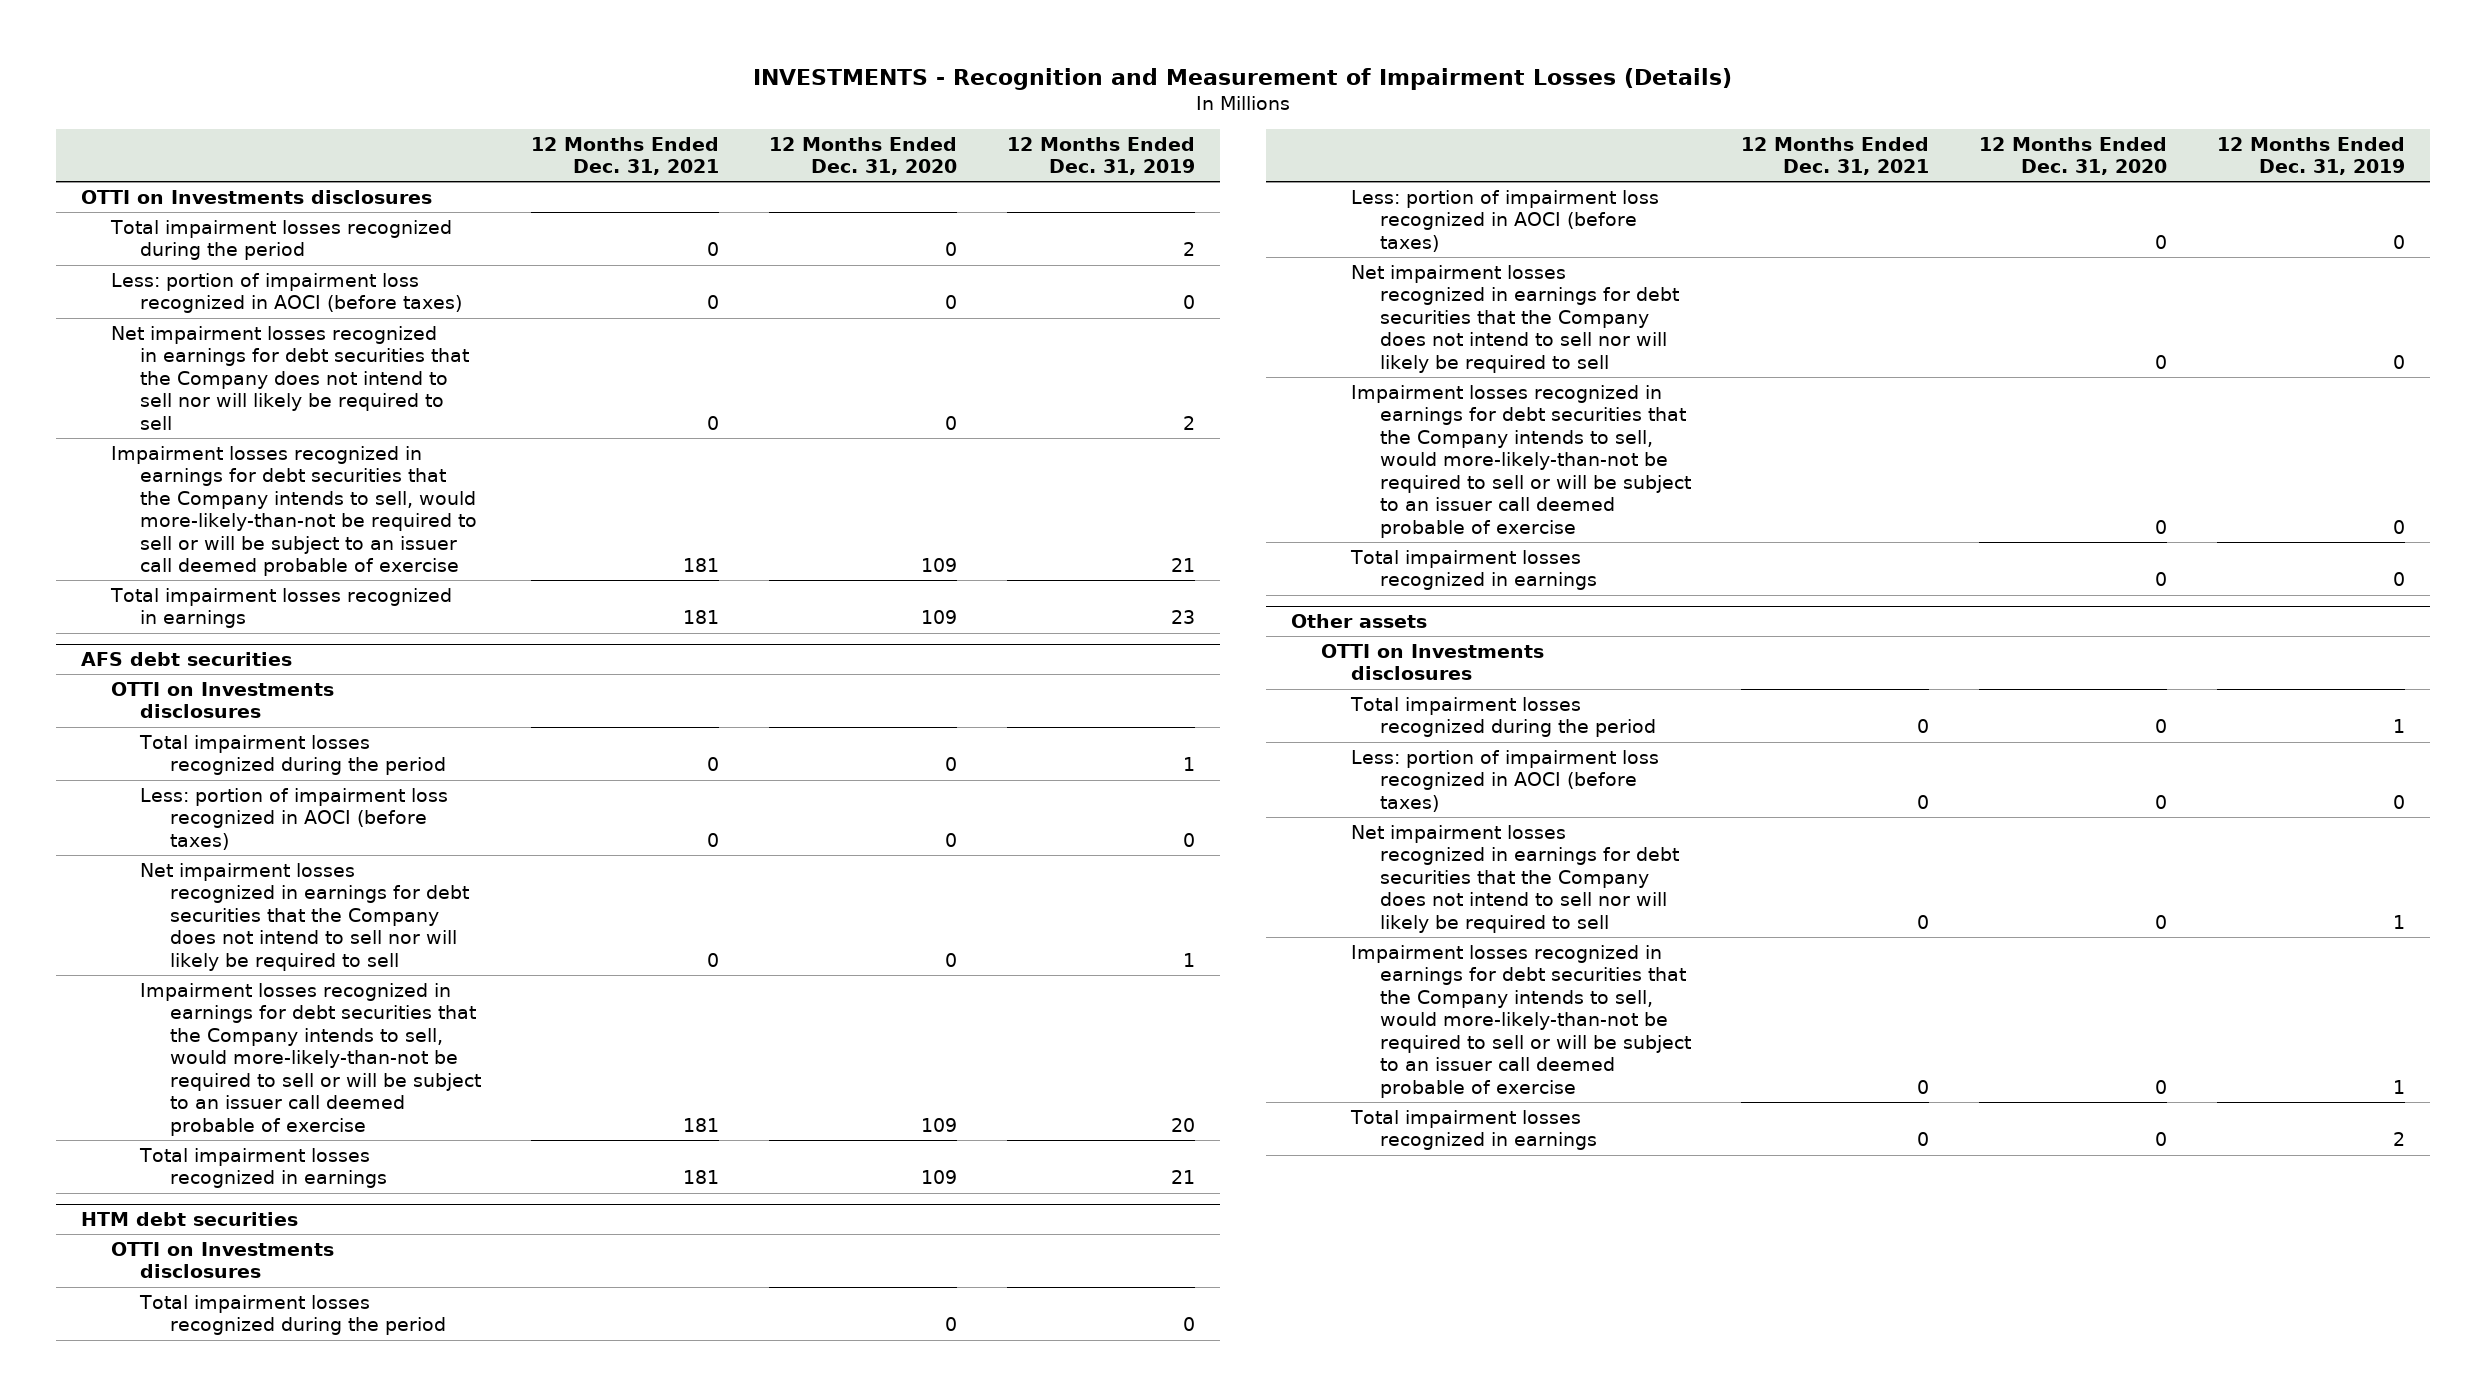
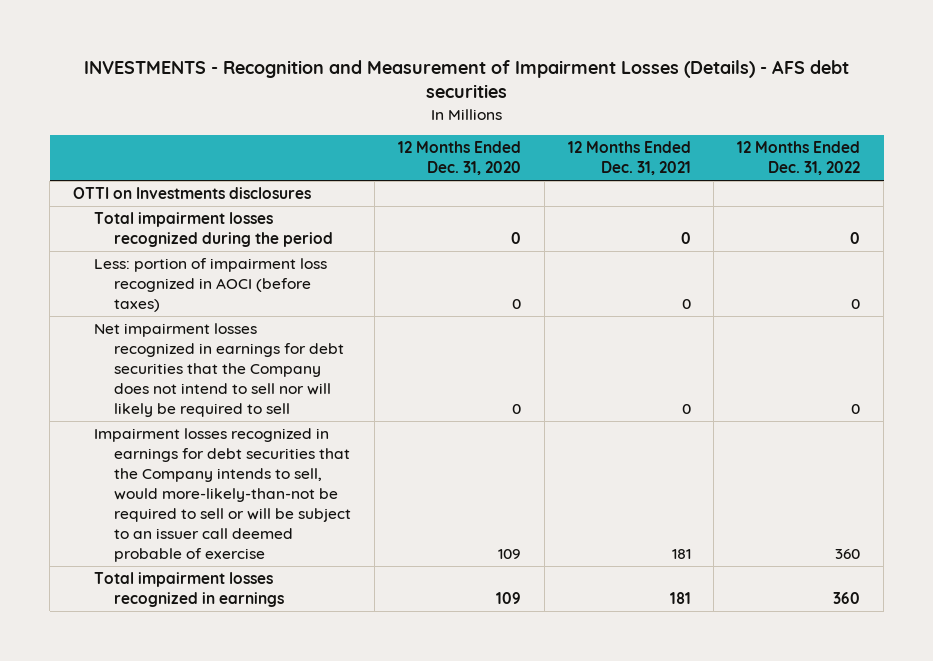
[753,68,1733,91] INVESTMENTS - Recognition and Measurement of Impairment Losses (Details) -> [83,60,849,99] INVESTMENTS - Recognition and Measurement of Impairment Losses (Details) - AFS debt securities
[1006,136,1195,176] 12 Months Ended Dec. 31, 2019 -> none
none -> [737,141,861,176] 12 Months Ended Dec. 31, 2022
[81,652,293,667] AFS debt securities -> none
[110,681,334,719] OTTI on Investments disclosures -> none
[139,734,446,776] Total impairment losses recognized during the period -> none
[140,787,449,850] Less: portion of impairment loss recognized in AOCI (before taxes) -> none
[140,862,469,971] Net impairment losses recognized in earnings for debt securities that the Company does not intend to sell nor will likely be required to sell -> none
[140,982,481,1136] Impairment losses recognized in earnings for debt securities that the Company intends to sell, would more-likely-than-not be required to sell or will be subject to an issuer call deemed probable of exercise -> none
[139,1147,387,1189] Total impairment losses recognized in earnings -> none
[81,1212,299,1227] HTM debt securities -> none
[110,1241,334,1279] OTTI on Investments disclosures -> none
[139,1294,446,1336] Total impairment losses recognized during the period -> none
[1350,189,1659,252] Less: portion of impairment loss recognized in AOCI (before taxes) -> none
[1350,264,1680,373] Net impairment losses recognized in earnings for debt securities that the Company does not intend to sell nor will likely be required to sell -> none
[1350,384,1692,538] Impairment losses recognized in earnings for debt securities that the Company intends to sell, would more-likely-than-not be required to sell or will be subject to an issuer call deemed probable of exercise -> none
[1349,549,1598,591] Total impairment losses recognized in earnings -> none
[1291,614,1428,629] Other assets -> none
[1321,643,1545,681] OTTI on Investments disclosures -> none
[1349,696,1657,738] Total impairment losses recognized during the period -> none
[1350,749,1659,812] Less: portion of impairment loss recognized in AOCI (before taxes) -> none
[1350,824,1680,933] Net impairment losses recognized in earnings for debt securities that the Company does not intend to sell nor will likely be required to sell -> none
[1350,944,1692,1098] Impairment losses recognized in earnings for debt securities that the Company intends to sell, would more-likely-than-not be required to sell or will be subject to an issuer call deemed probable of exercise -> none
[1349,1109,1598,1151] Total impairment losses recognized in earnings -> none

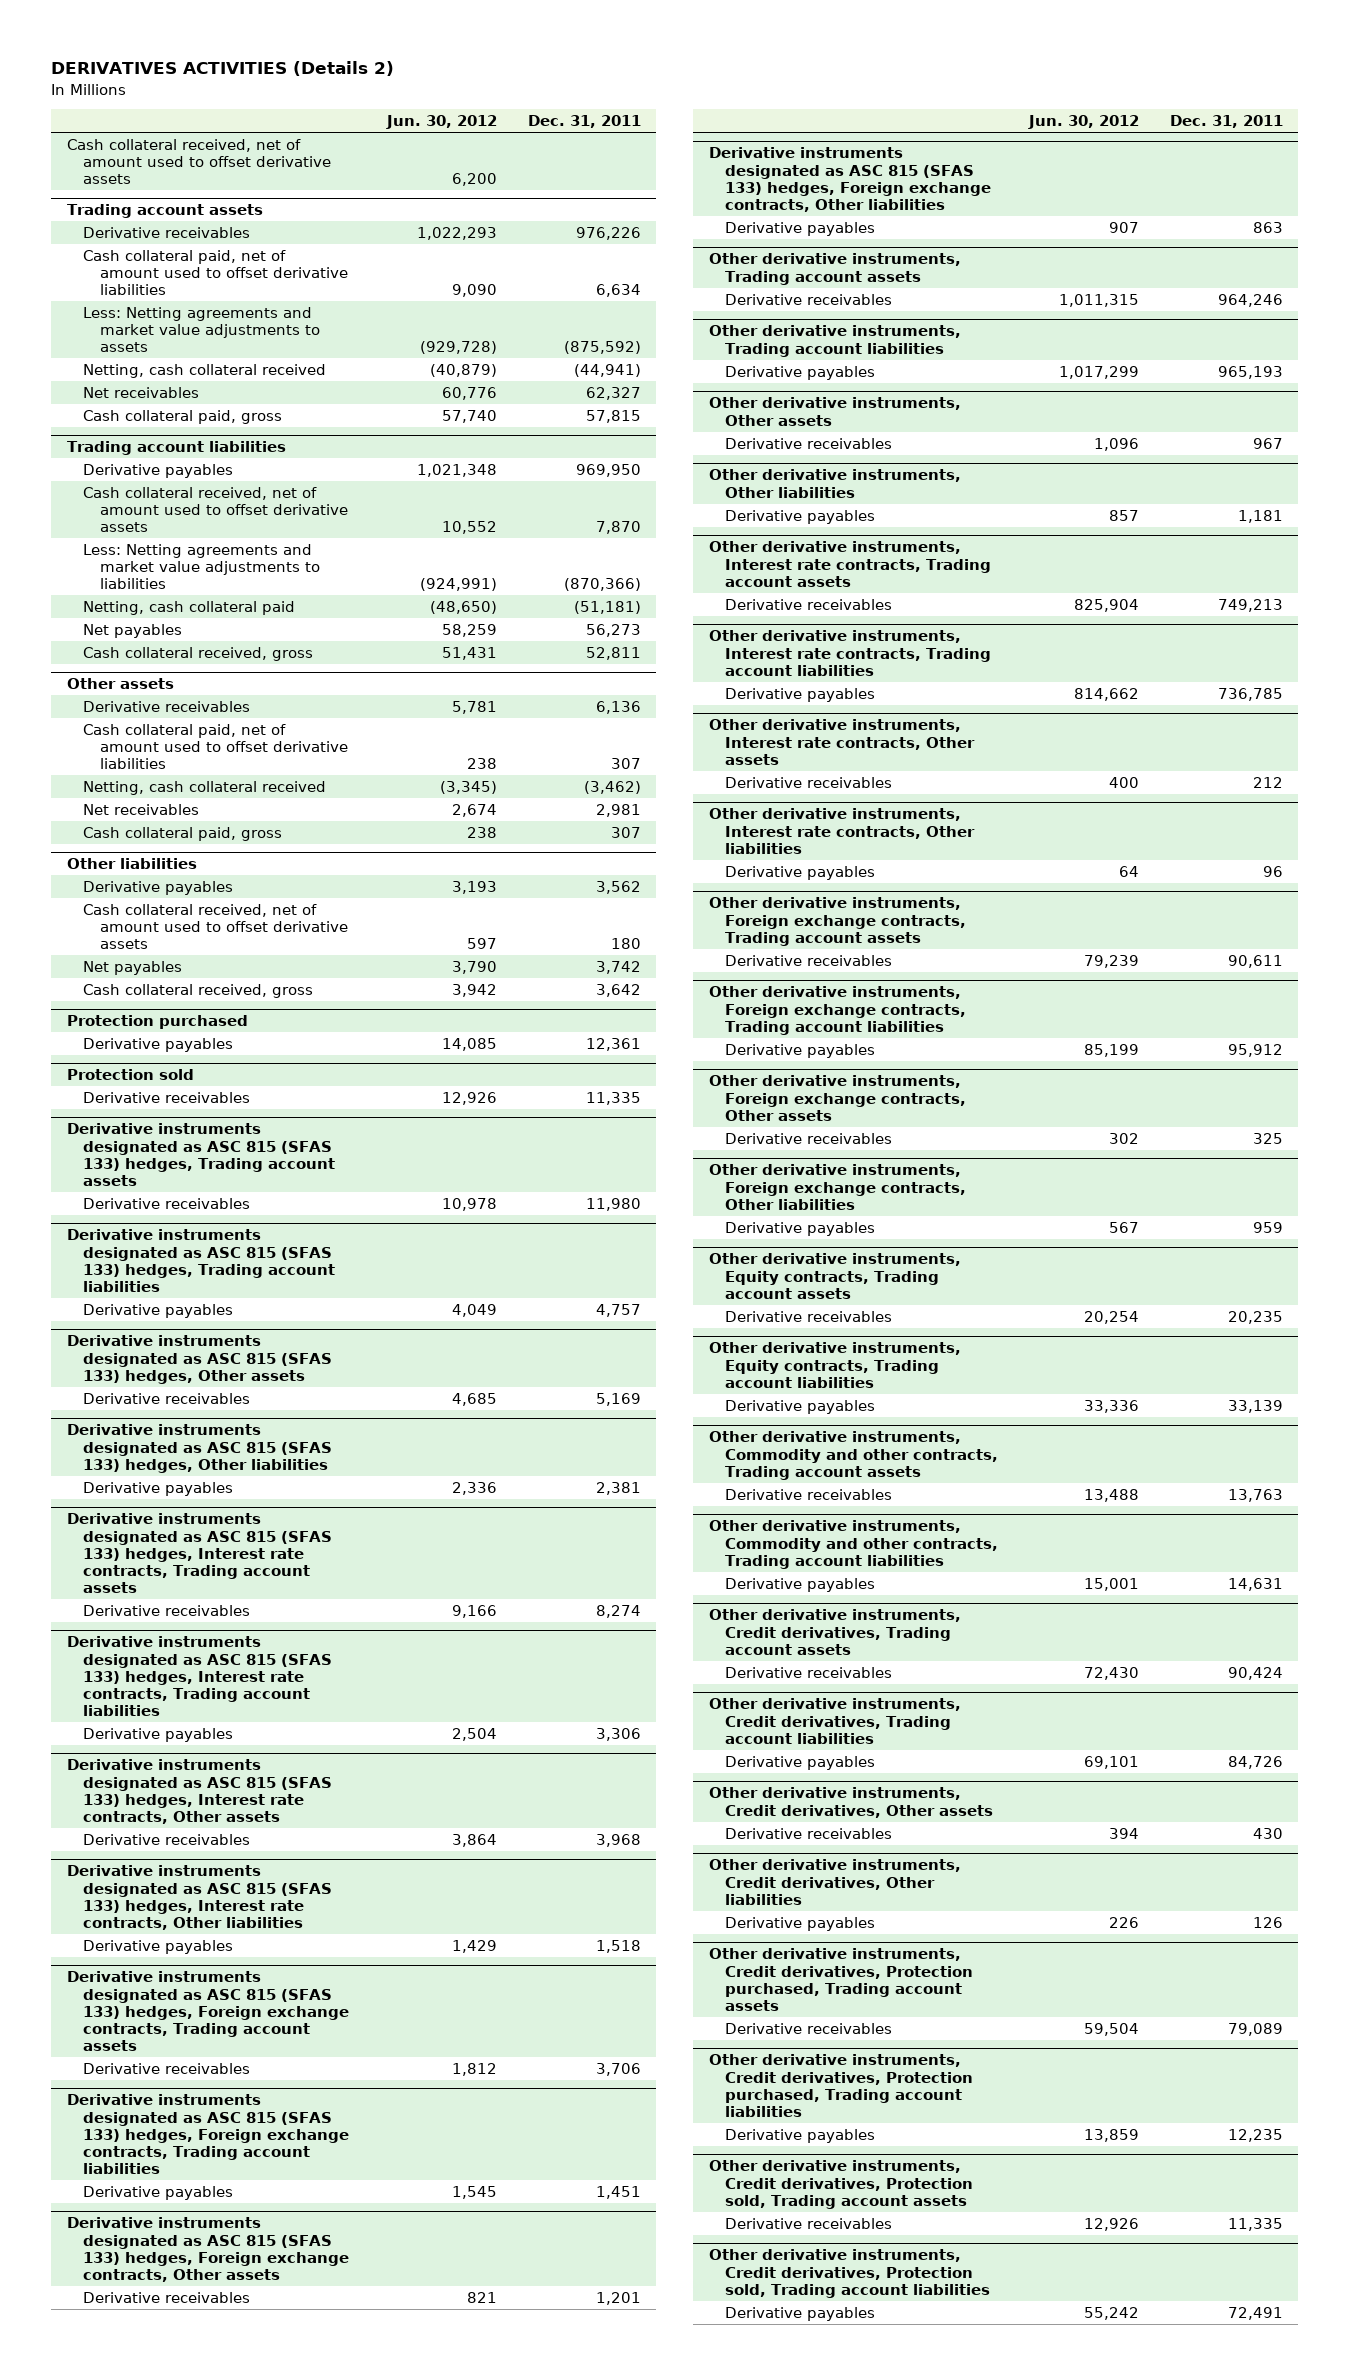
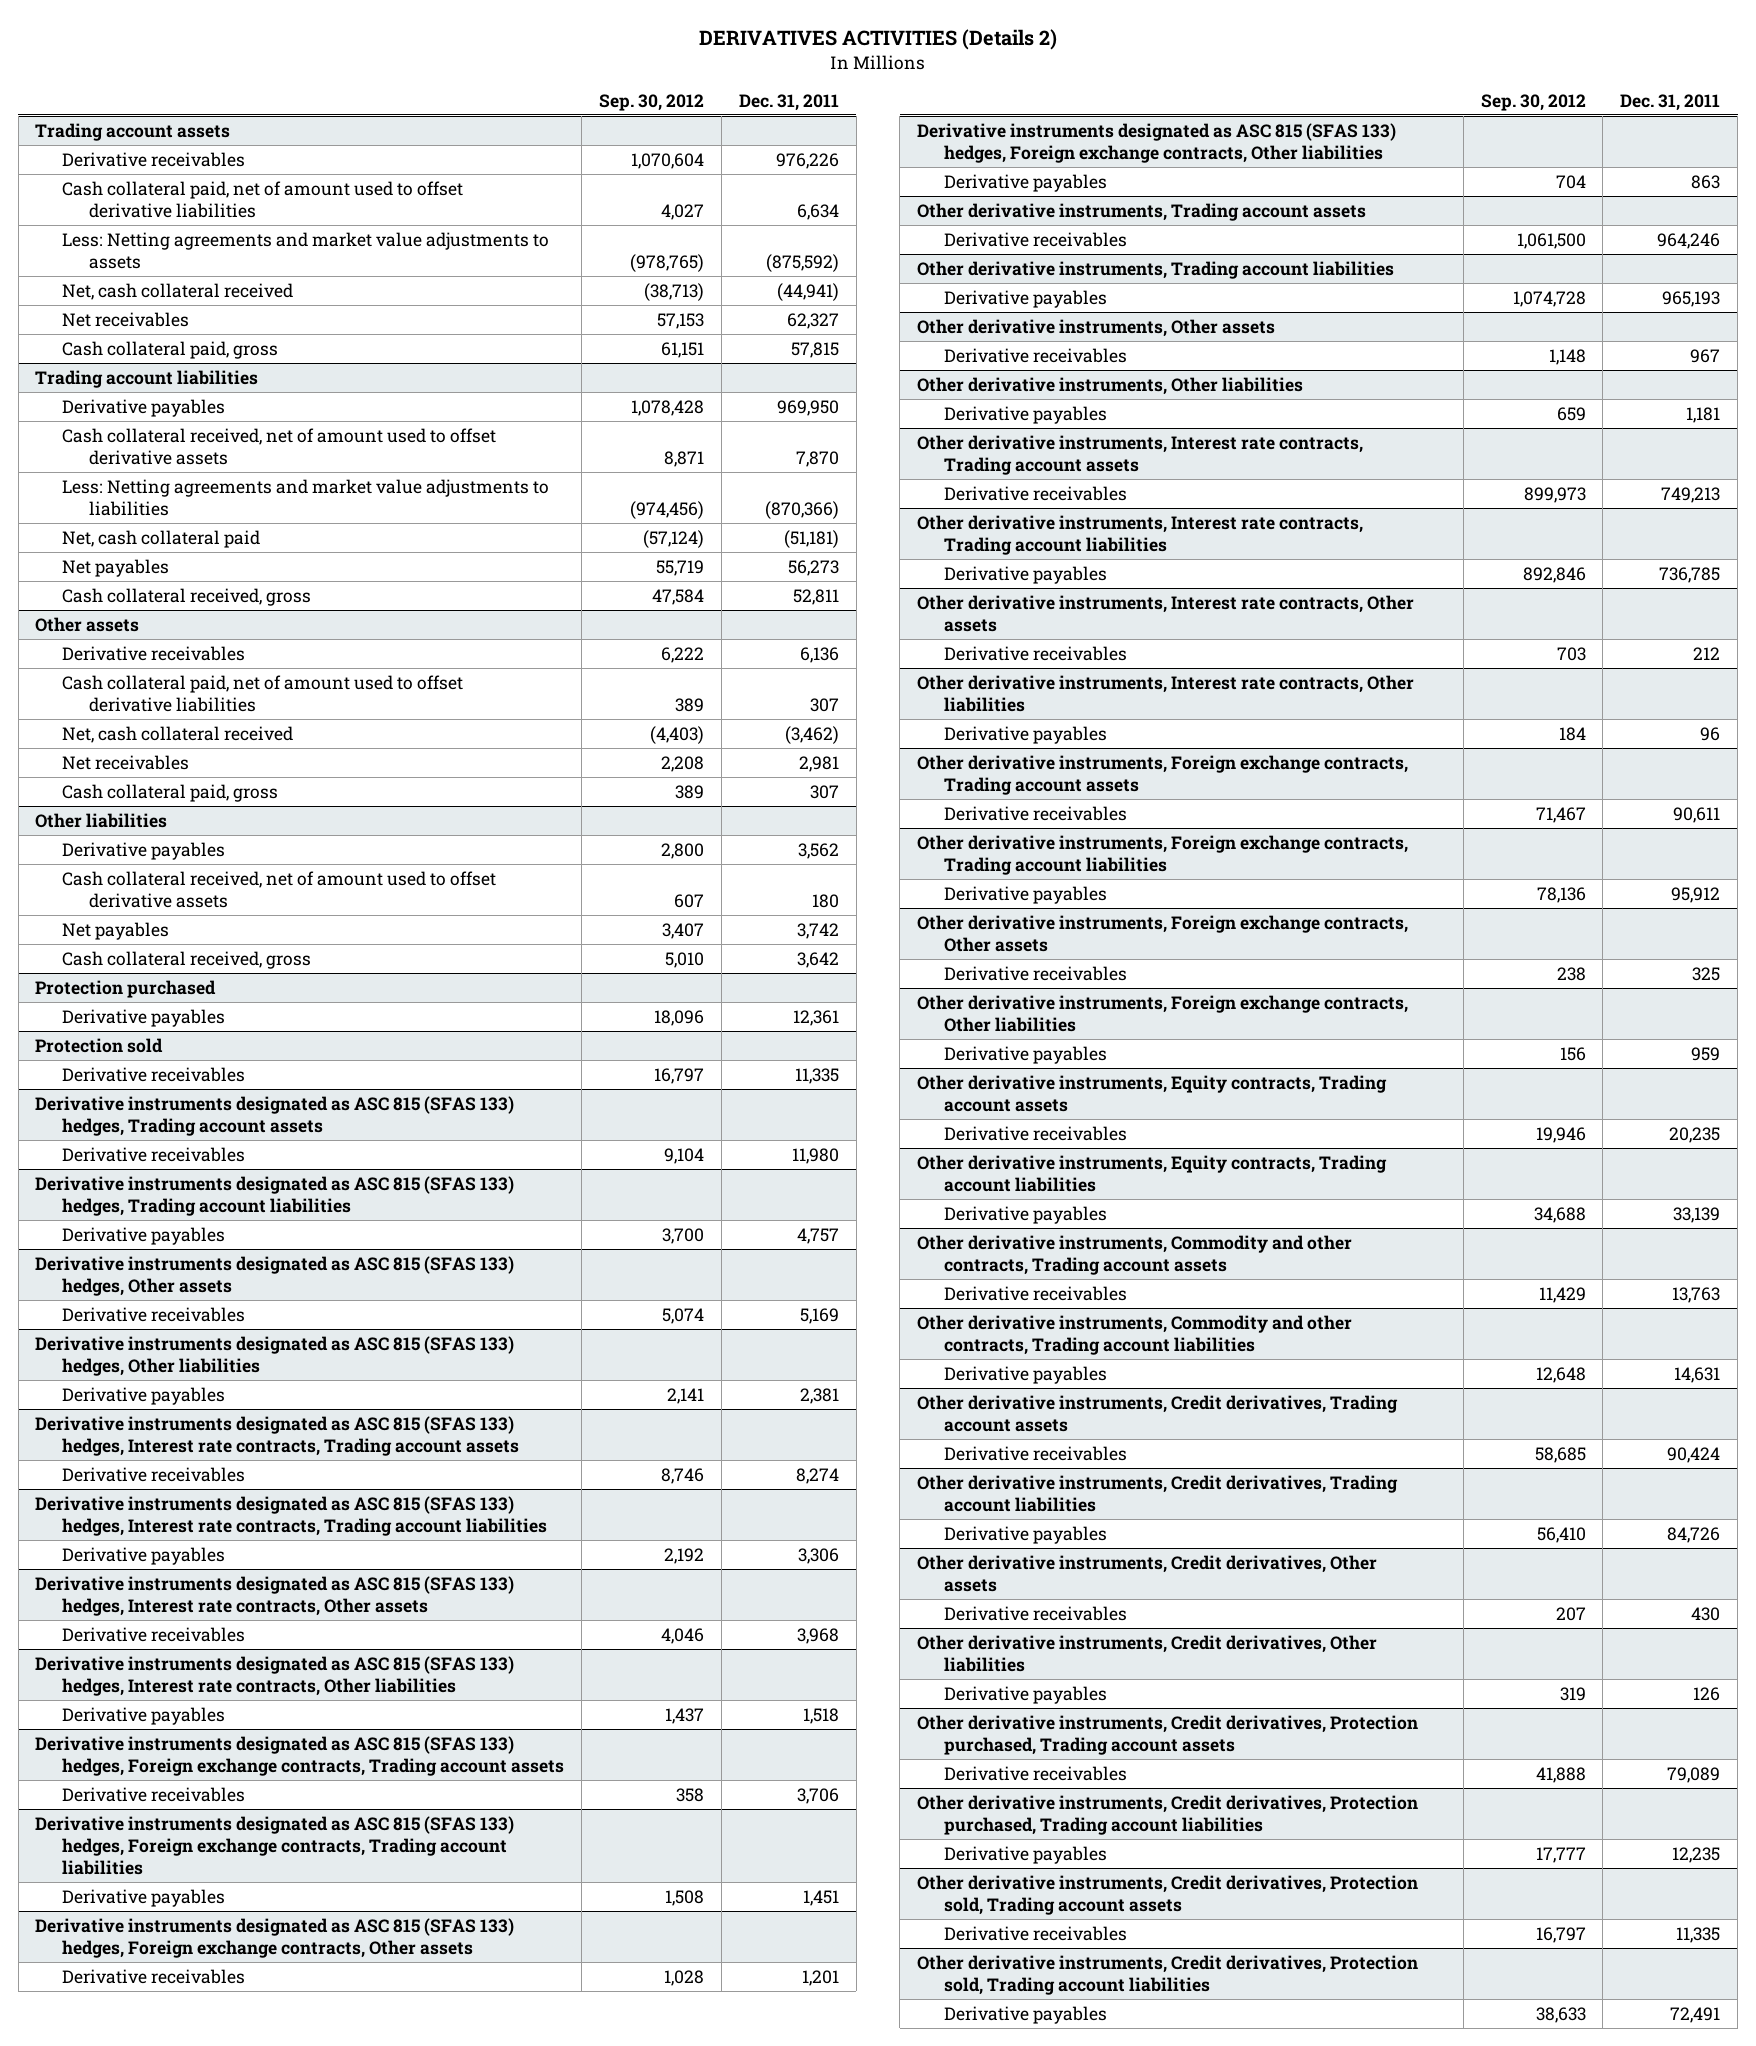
[385,115,497,130] Jun. 30, 2012 -> none
none -> [599,93,705,111] Sep. 30, 2012
[66,138,332,185] Cash collateral received, net of amount used to offset derivative assets -> none
[83,363,327,378] Netting, cash collateral received -> [62,282,294,300] Net, cash collateral received
[83,600,296,615] Netting, cash collateral paid -> [62,529,261,548] Net, cash collateral paid
[83,780,327,795] Netting, cash collateral received -> [62,725,294,743] Net, cash collateral received

